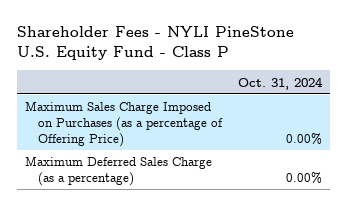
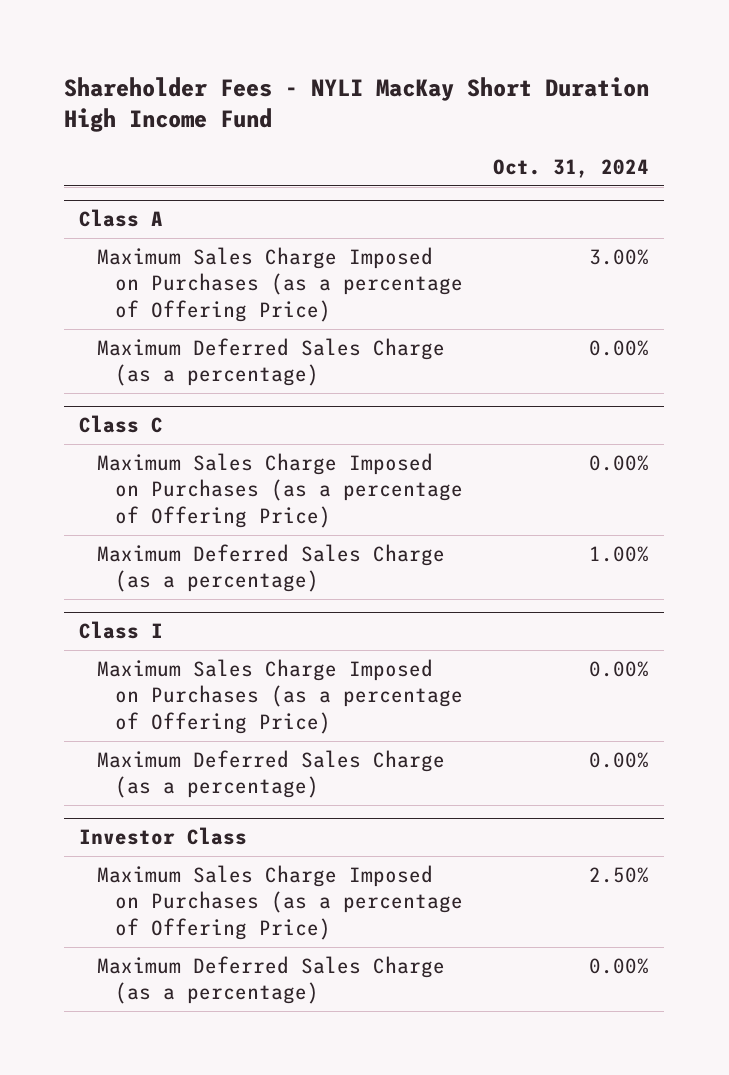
[16,26,294,61] Shareholder Fees - NYLI PineStone U.S. Equity Fund - Class P -> [64,76,650,133] Shareholder Fees - NYLI MacKay Short Duration High Income Fund
none -> [79,209,164,228] Class A
none -> [97,247,463,322] Maximum Sales Charge Imposed on Purchases (as a percentage of Offering Price)
none -> [97,338,446,387] Maximum Deferred Sales Charge (as a percentage)
none -> [79,415,164,434] Class C
none -> [97,544,446,593] Maximum Deferred Sales Charge (as a percentage)
none -> [79,621,164,640] Class I
none -> [97,659,463,734] Maximum Sales Charge Imposed on Purchases (as a percentage of Offering Price)
none -> [79,827,248,846] Investor Class
none -> [97,865,463,940] Maximum Sales Charge Imposed on Purchases (as a percentage of Offering Price)
none -> [97,956,446,1005] Maximum Deferred Sales Charge (as a percentage)

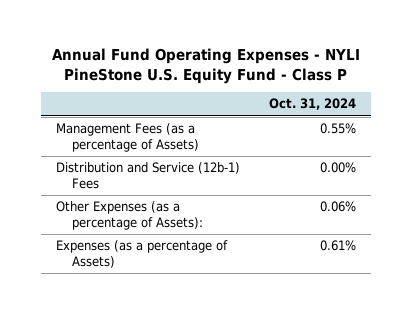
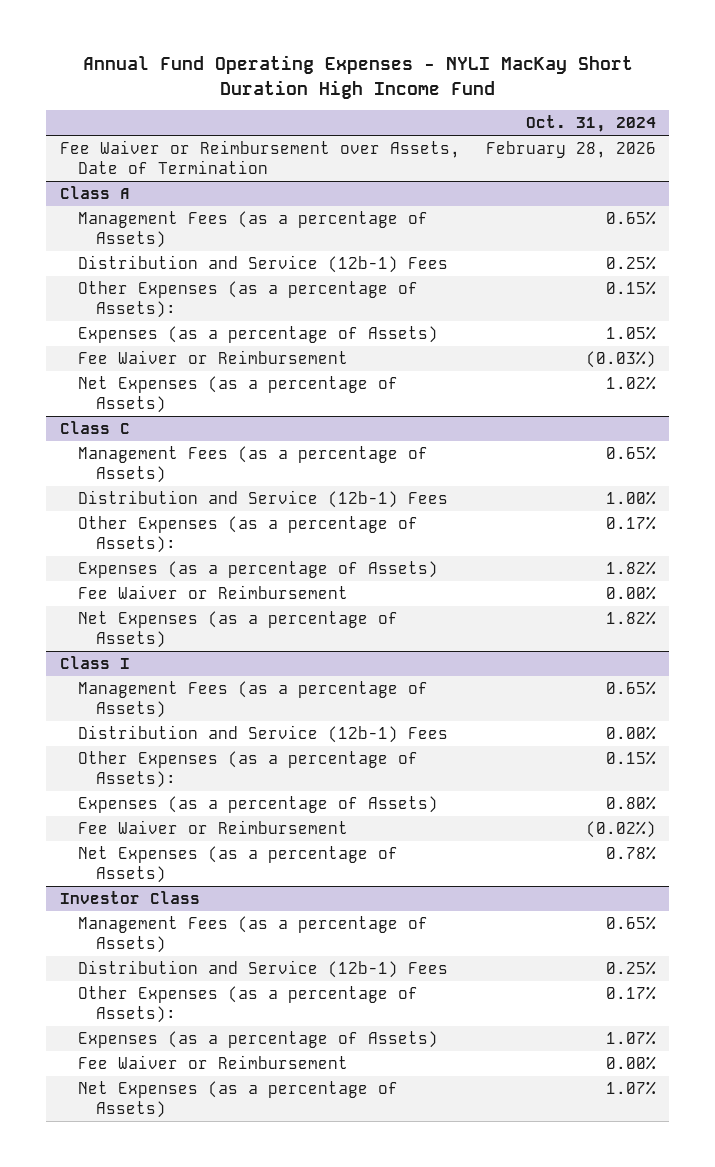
[52,48,361,84] Annual Fund Operating Expenses - NYLI PineStone U.S. Equity Fund - Class P -> [82,55,633,99] Annual Fund Operating Expenses - NYLI MacKay Short Duration High Income Fund
none -> [59,140,460,174] Fee Waiver or Reimbursement over Assets, Date of Termination
none -> [59,186,130,200] Class A
[320,123,357,135] 0.55% -> [605,211,656,226] 0.65%
none -> [77,255,448,274] Distribution and Service (12b-1) Fees
none -> [77,281,418,318] Other Expenses (as a percentage of Assets):
none -> [77,326,438,344] Expenses (as a percentage of Assets)
none -> [77,350,348,365] Fee Waiver or Reimbursement
none -> [77,376,398,413] Net Expenses (as a percentage of Assets)
none -> [59,421,130,435] Class C
none -> [77,446,428,483] Management Fees (as a percentage of Assets)
none -> [77,490,448,509] Distribution and Service (12b-1) Fees
none -> [77,516,418,553] Other Expenses (as a percentage of Assets):
none -> [77,561,438,579] Expenses (as a percentage of Assets)
none -> [77,585,348,600] Fee Waiver or Reimbursement
none -> [77,611,398,648] Net Expenses (as a percentage of Assets)
none -> [59,656,130,670] Class I
none -> [77,681,428,718] Management Fees (as a percentage of Assets)
[320,201,357,213] 0.06% -> [605,751,656,766] 0.15%
[320,240,357,252] 0.61% -> [605,796,656,811] 0.80%
none -> [77,820,348,835] Fee Waiver or Reimbursement
none -> [77,846,398,883] Net Expenses (as a percentage of Assets)
none -> [59,891,200,905] Investor Class
none -> [77,916,428,953] Management Fees (as a percentage of Assets)
none -> [77,960,448,979] Distribution and Service (12b-1) Fees
none -> [77,986,418,1023] Other Expenses (as a percentage of Assets):
none -> [77,1031,438,1049] Expenses (as a percentage of Assets)
none -> [77,1055,348,1070] Fee Waiver or Reimbursement
none -> [77,1081,398,1118] Net Expenses (as a percentage of Assets)

